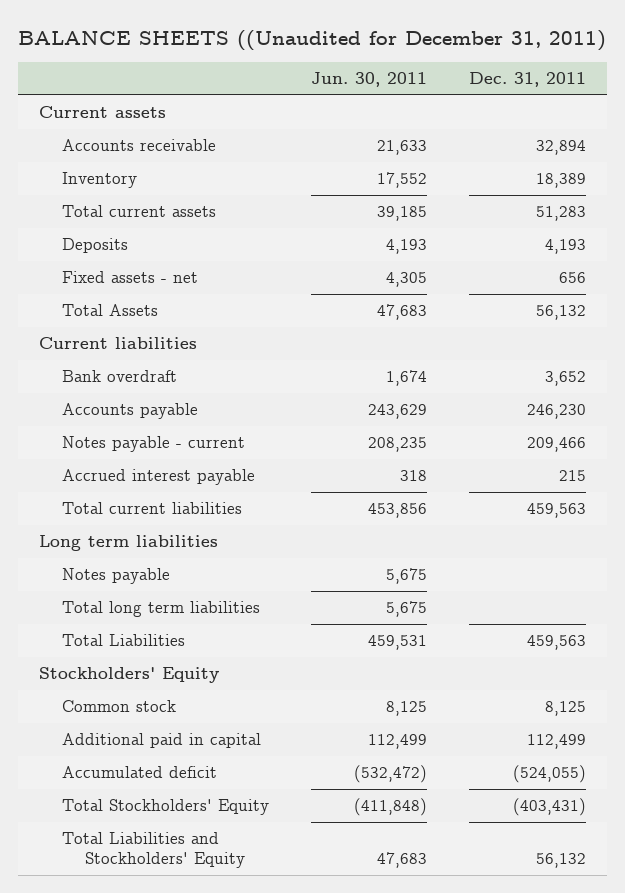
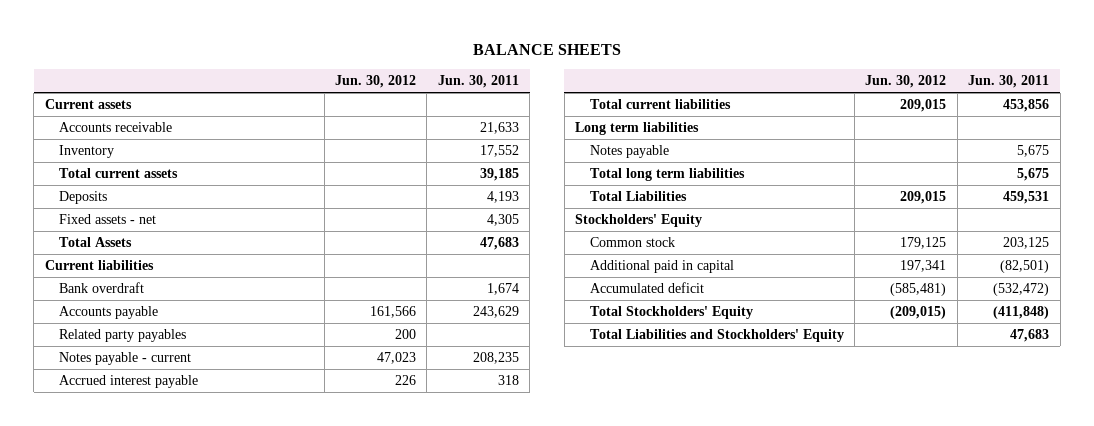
[18,29,607,51] BALANCE SHEETS ((Unaudited for December 31, 2011) -> [473,44,622,56] BALANCE SHEETS
[468,72,586,88] Dec. 31, 2011 -> none
none -> [334,75,416,89] Jun. 30, 2012
none -> [59,328,187,342] Related party payables
[385,701,427,717] 8,125 -> [1003,236,1050,249] 203,125
[367,734,427,750] 112,499 -> [1000,259,1050,273] (82,501)

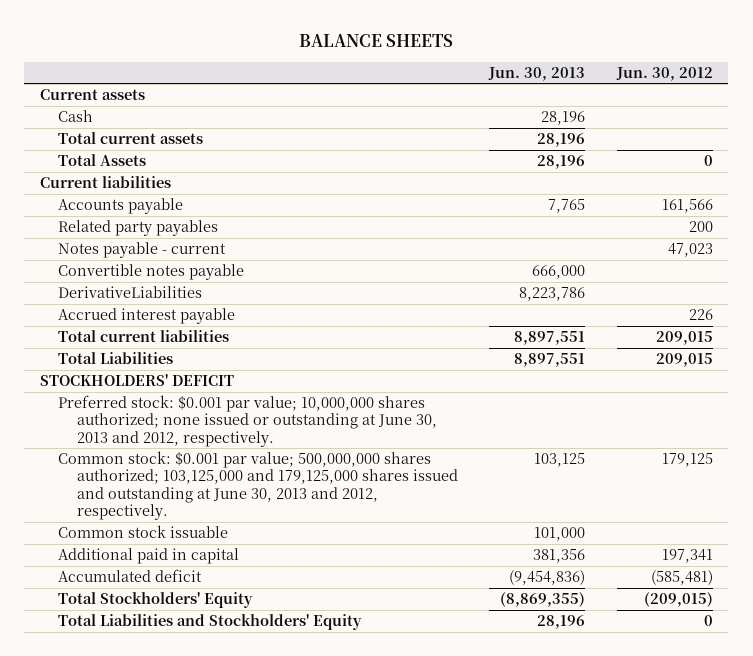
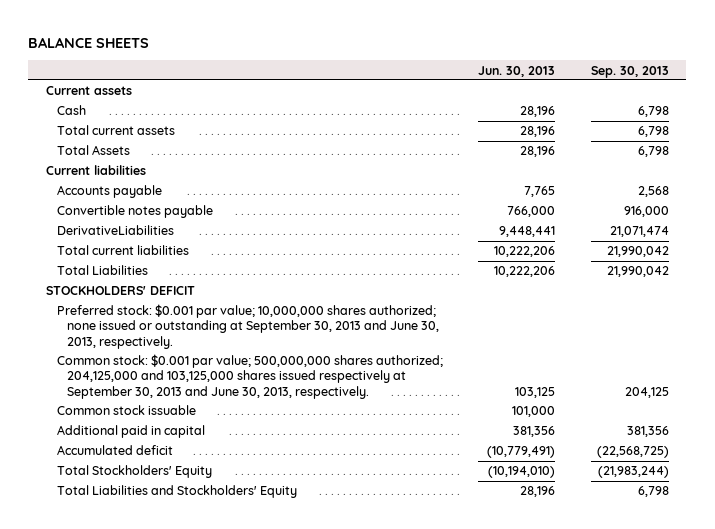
[615,66,713,81] Jun. 30, 2012 -> none
none -> [590,65,669,78] Sep. 30, 2013
[58,220,219,237] Related party payables -> none
[58,242,227,259] Notes payable - current -> none
[58,308,236,325] Accrued interest payable -> none
[532,265,586,280] 666,000 -> [507,206,556,218] 766,000
[519,287,586,302] 8,223,786 -> [499,226,556,238] 9,448,441
[514,331,586,346] 8,897,551 -> [494,246,556,258] 10,222,206
[514,353,586,368] 8,897,551 -> [494,266,556,278] 10,222,206
[58,395,437,447] Preferred stock: $0.001 par value; 10,000,000 shares authorized; none issued or outstanding at June 30, 2013 and 2012, respectively. -> [56,304,440,349] Preferred stock: $0.001 par value; 10,000,000 shares authorized; none issued or outstanding at September 30, 2013 and June 30, 2013, respectively.
[58,451,458,521] Common stock: $0.001 par value; 500,000,000 shares authorized; 103,125,000 and 179,125,000 shares issued and outstanding at June 30, 2013 and 2012, respectively. -> [56,354,443,399] Common stock: $0.001 par value; 500,000,000 shares authorized; 204,125,000 and 103,125,000 shares issued respectively at September 30, 2013 and June 30, 2013, respectively.
[509,570,586,586] (9,454,836) -> [487,446,556,459] (10,779,491)
[500,592,586,608] (8,869,355) -> [488,466,556,479] (10,194,010)

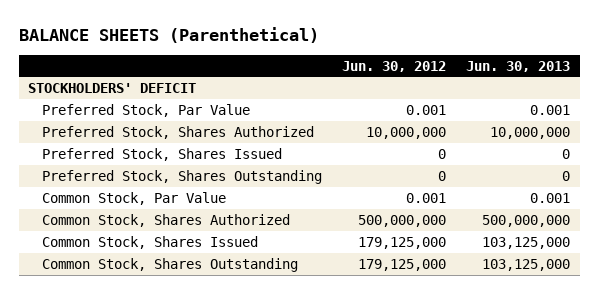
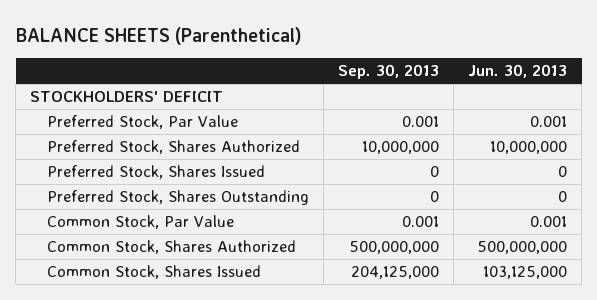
[342,60,447,72] Jun. 30, 2012 -> none
none -> [337,64,439,80] Sep. 30, 2013
[42,258,299,273] Common Stock, Shares Outstanding -> none

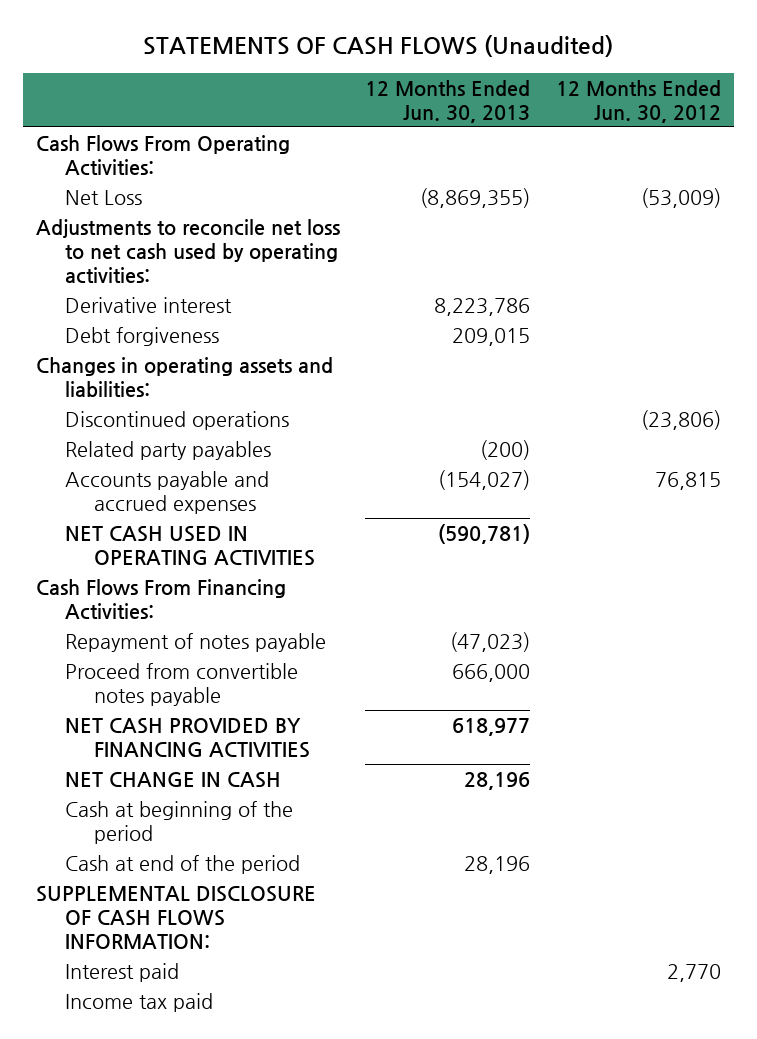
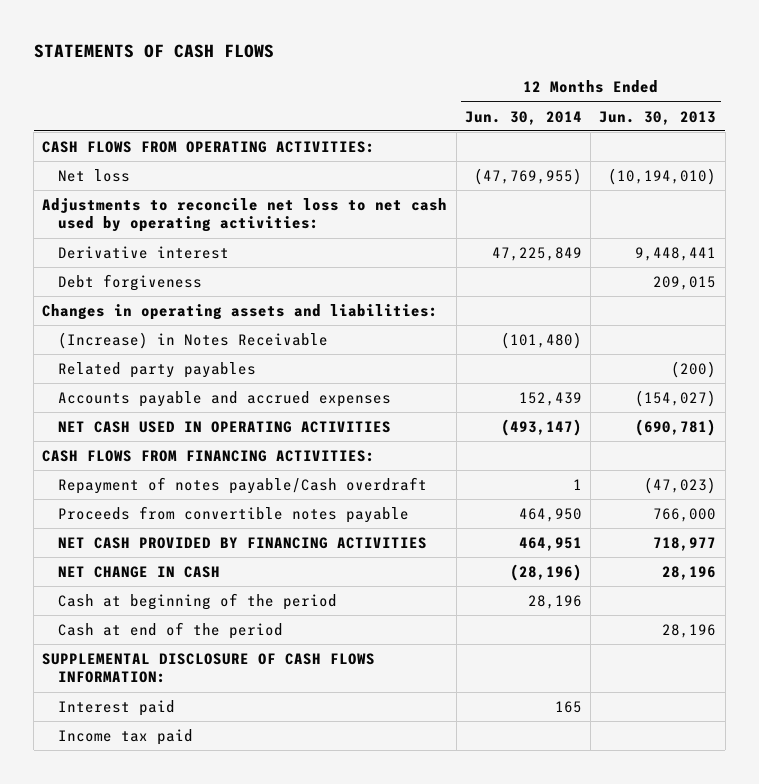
[143,35,614,58] STATEMENTS OF CASH FLOWS (Unaudited) -> [33,44,274,59] STATEMENTS OF CASH FLOWS
[556,79,722,123] 12 Months Ended Jun. 30, 2012 -> none
none -> [464,110,582,125] Jun. 30, 2014
[35,134,290,176] Cash Flows From Operating Activities: -> [42,140,376,153] CASH FLOWS FROM OPERATING ACTIVITIES:
[64,189,142,205] Net Loss -> [57,168,130,182] Net loss
[420,187,531,208] (8,869,355) -> [608,167,717,185] (10,194,010)
[434,297,531,316] 8,223,786 -> [635,246,717,261] 9,448,441
[64,410,289,430] Discontinued operations -> none
none -> [57,331,328,349] (Increase) in Notes Receivable
[438,523,531,544] (590,781) -> [635,418,717,436] (690,781)
[35,578,286,620] Cash Flows From Financing Activities: -> [42,449,376,462] CASH FLOWS FROM FINANCING ACTIVITIES:
[64,632,326,652] Repayment of notes payable -> [57,476,427,494] Repayment of notes payable/Cash overdraft
[64,662,298,706] Proceed from convertible notes payable -> [57,505,409,523] Proceeds from convertible notes payable
[452,663,531,682] 666,000 -> [653,507,717,522] 766,000
[452,717,531,736] 618,977 -> [653,536,717,551] 718,977

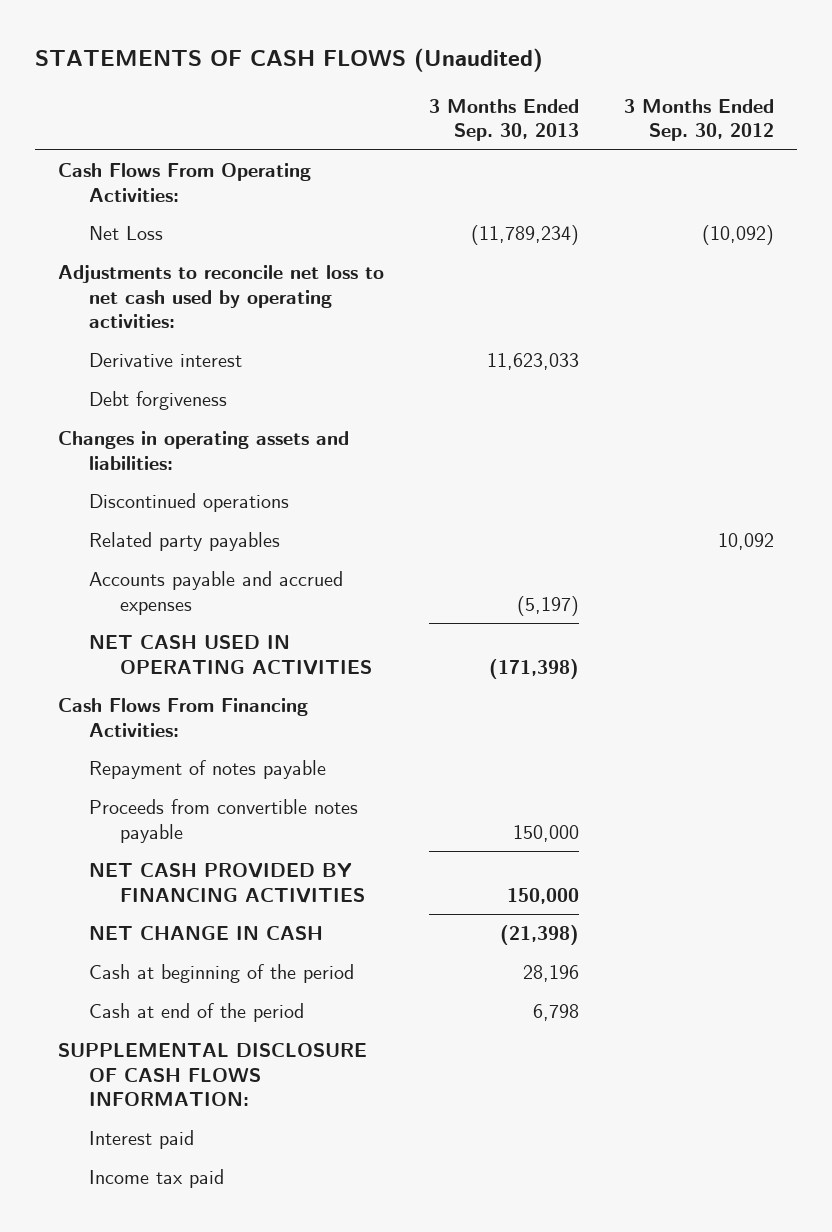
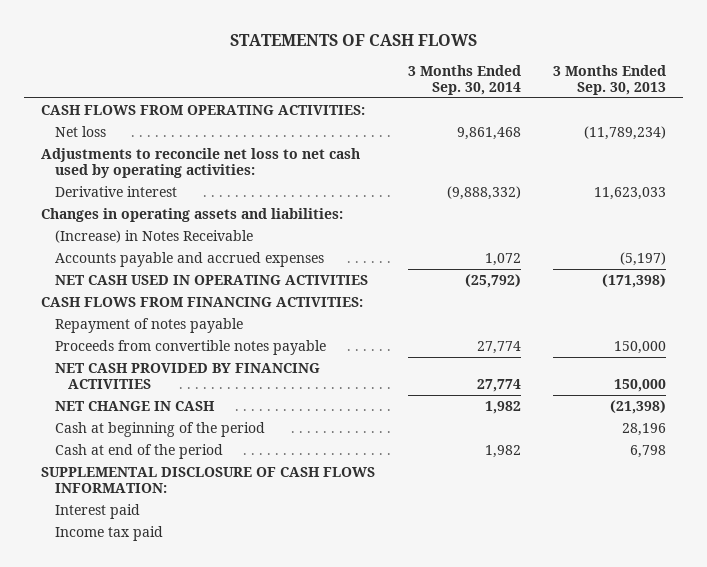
[35,48,544,73] STATEMENTS OF CASH FLOWS (Unaudited) -> [229,33,477,46] STATEMENTS OF CASH FLOWS
[624,98,775,142] 3 Months Ended Sep. 30, 2012 -> none
none -> [407,64,521,95] 3 Months Ended Sep. 30, 2014
[57,163,311,202] Cash Flows From Operating Activities: -> [40,105,365,116] CASH FLOWS FROM OPERATING ACTIVITIES:
[89,226,164,241] Net Loss -> [54,126,106,138] Net loss
[89,391,228,411] Debt forgiveness -> none
[89,493,290,513] Discontinued operations -> none
[89,532,281,552] Related party payables -> none
none -> [54,230,253,244] (Increase) in Notes Receivable
[57,698,308,737] Cash Flows From Financing Activities: -> [40,297,363,308] CASH FLOWS FROM FINANCING ACTIVITIES:

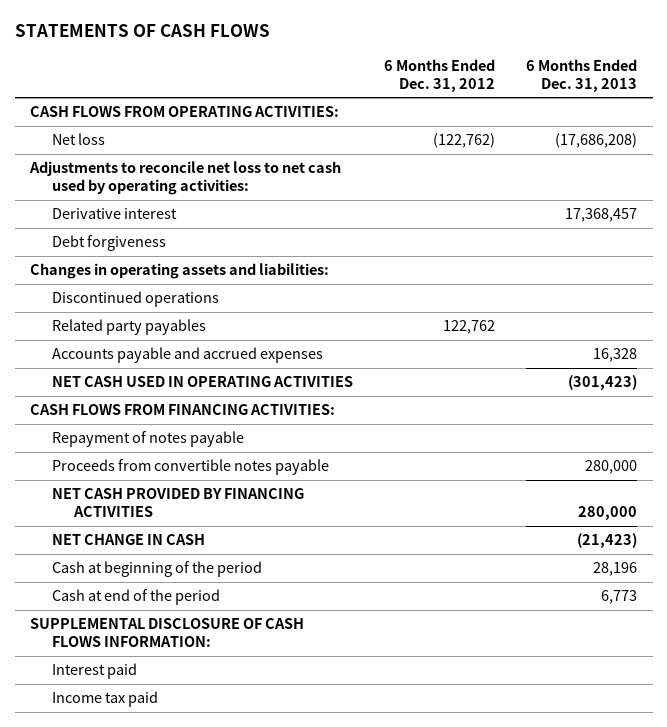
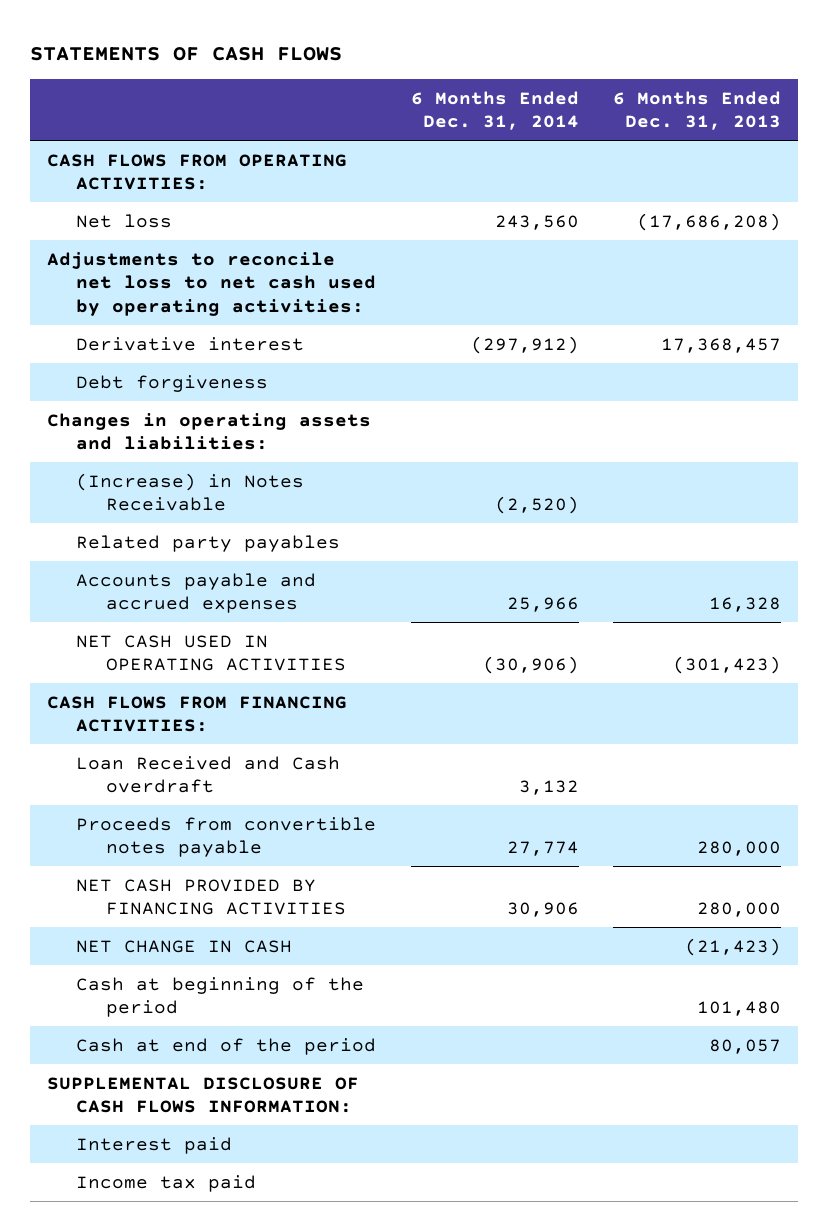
[384,58,496,92] 6 Months Ended Dec. 31, 2012 -> none
none -> [410,90,579,131] 6 Months Ended Dec. 31, 2014
[51,291,219,308] Discontinued operations -> none
none -> [76,472,305,512] (Increase) in Notes Receivable
[51,431,244,448] Repayment of notes payable -> none
none -> [76,755,341,794] Loan Received and Cash overdraft
[593,562,638,577] 28,196 -> [696,1001,781,1017] 101,480
[601,590,638,605] 6,773 -> [708,1038,781,1054] 80,057

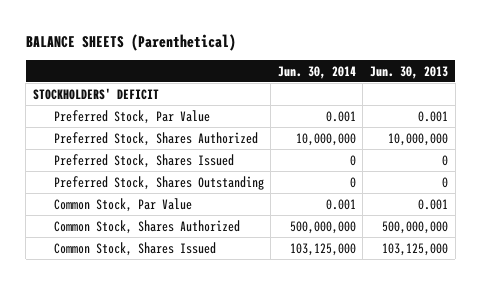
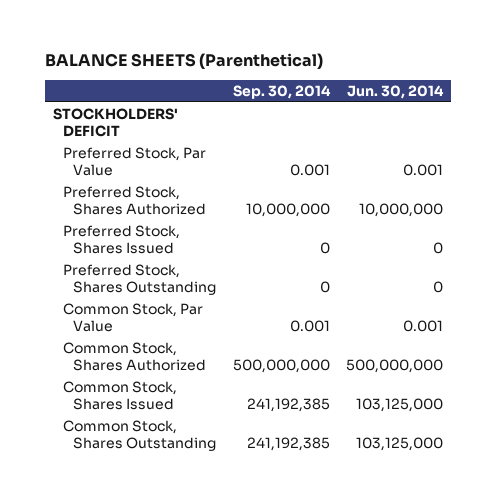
[369,65,448,79] Jun. 30, 2013 -> none
none -> [232,84,331,99] Sep. 30, 2014
none -> [63,420,217,451] Common Stock, Shares Outstanding

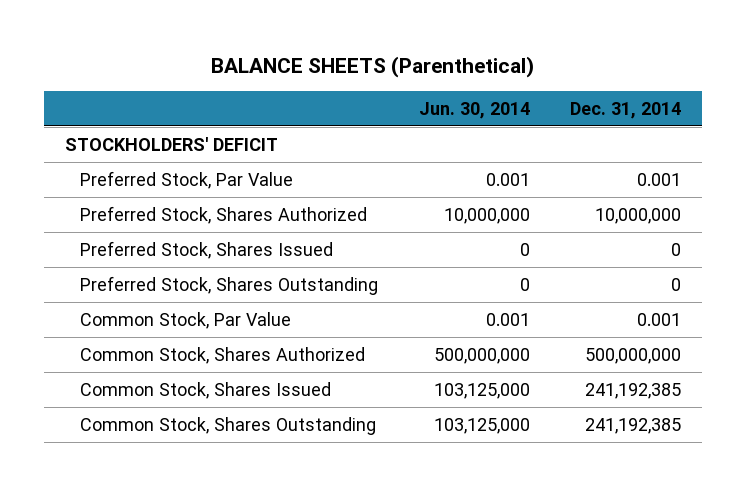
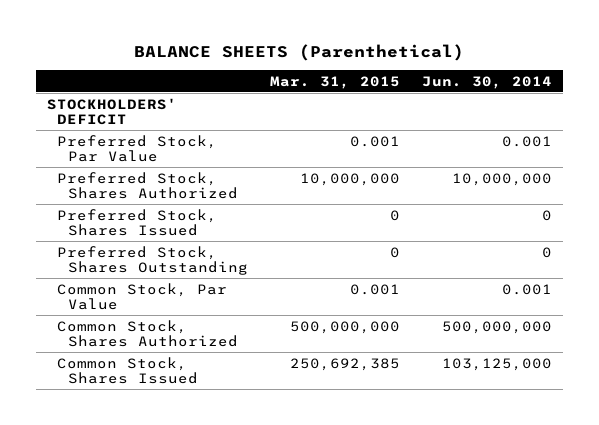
[570,101,682,119] Dec. 31, 2014 -> none
none -> [270,75,401,89] Mar. 31, 2015
[79,416,376,435] Common Stock, Shares Outstanding -> none

